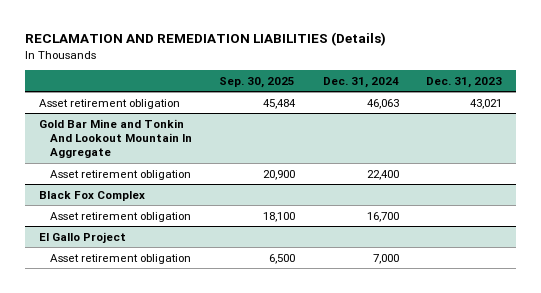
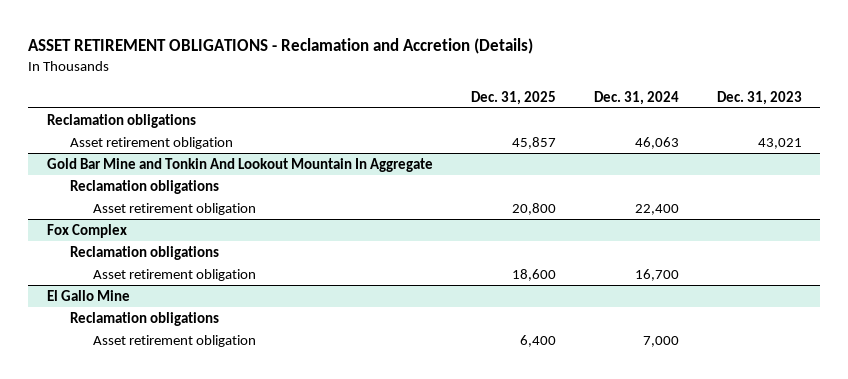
[24,31,386,46] RECLAMATION AND REMEDIATION LIABILITIES (Details) -> [27,37,533,54] ASSET RETIREMENT OBLIGATIONS - Reclamation and Accretion (Details)
[219,76,296,88] Sep. 30, 2025 -> none
none -> [470,90,556,105] Dec. 31, 2025
none -> [46,113,196,128] Reclamation obligations
none -> [69,179,219,194] Reclamation obligations
[38,190,145,201] Black Fox Complex -> [46,223,127,238] Fox Complex
none -> [69,245,219,260] Reclamation obligations
[38,231,126,243] El Gallo Project -> [46,289,130,301] El Gallo Mine
none -> [69,311,219,326] Reclamation obligations

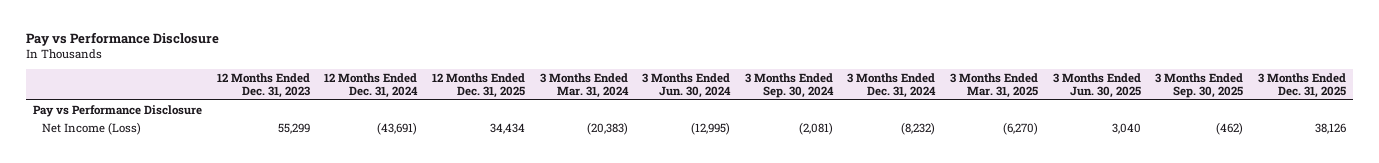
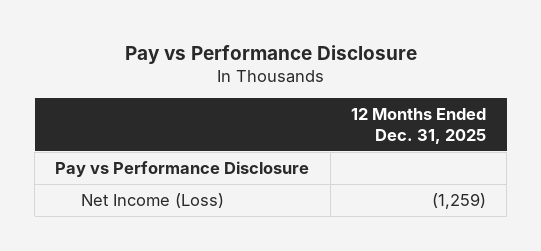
[216,73,310,99] 12 Months Ended Dec. 31, 2023 -> none
[324,73,419,99] 12 Months Ended Dec. 31, 2024 -> none
[539,73,629,99] 3 Months Ended Mar. 31, 2024 -> none
[642,73,732,99] 3 Months Ended Jun. 30, 2024 -> none
[744,73,834,99] 3 Months Ended Sep. 30, 2024 -> none
[847,73,937,99] 3 Months Ended Dec. 31, 2024 -> none
[950,73,1039,99] 3 Months Ended Mar. 31, 2025 -> none
[1052,73,1141,99] 3 Months Ended Jun. 30, 2025 -> none
[1155,73,1244,99] 3 Months Ended Sep. 30, 2025 -> none
[1258,73,1347,99] 3 Months Ended Dec. 31, 2025 -> none
[489,122,525,134] 34,434 -> [432,193,487,210] (1,259)

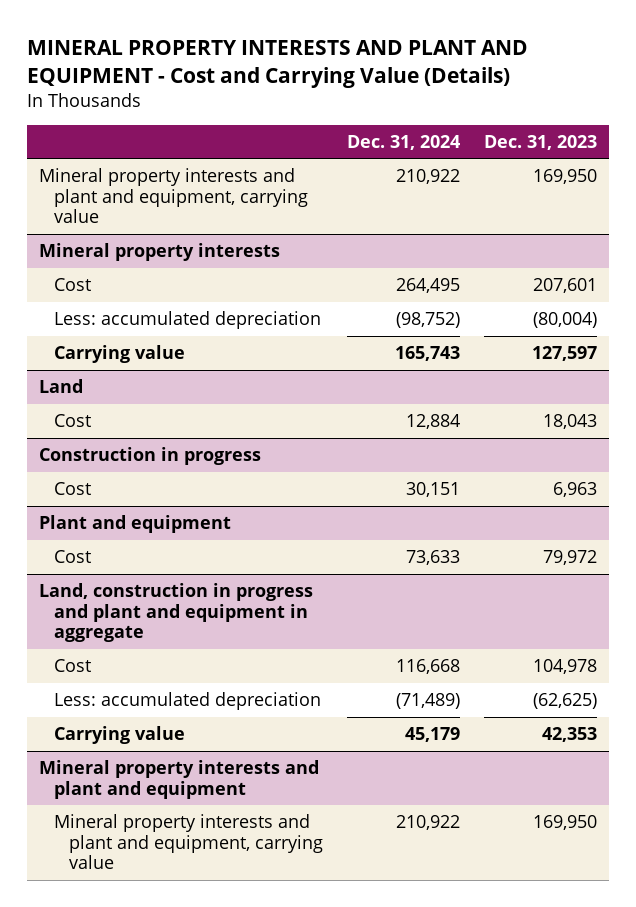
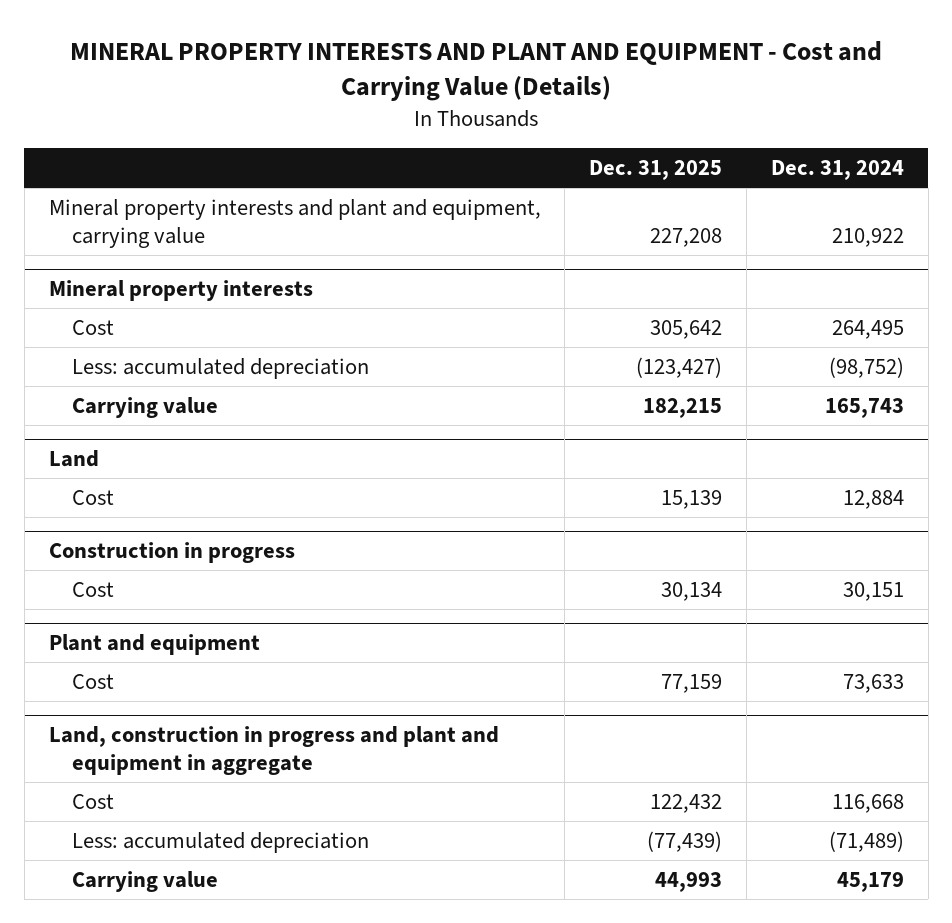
[483,134,597,150] Dec. 31, 2023 -> none
none -> [589,160,723,181] Dec. 31, 2025
[39,760,320,799] Mineral property interests and plant and equipment -> none
[53,814,323,870] Mineral property interests and plant and equipment, carrying value -> none

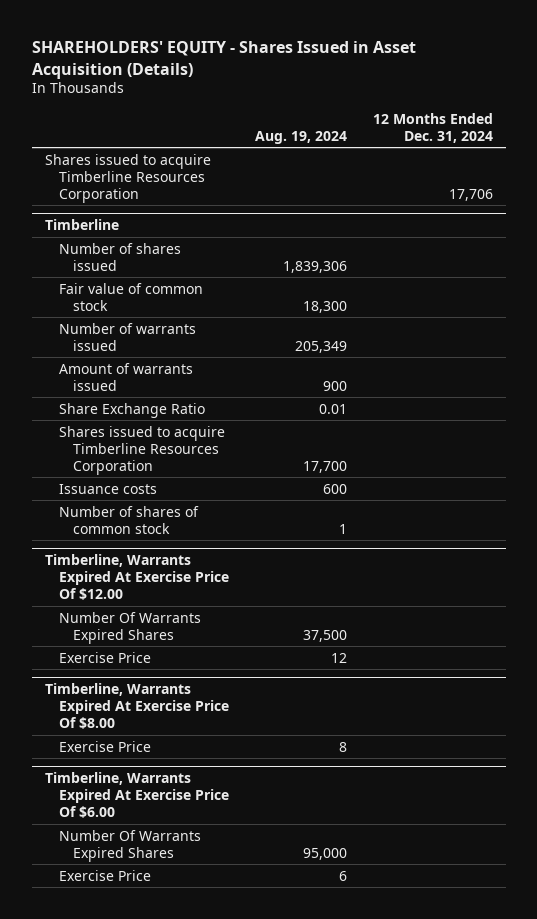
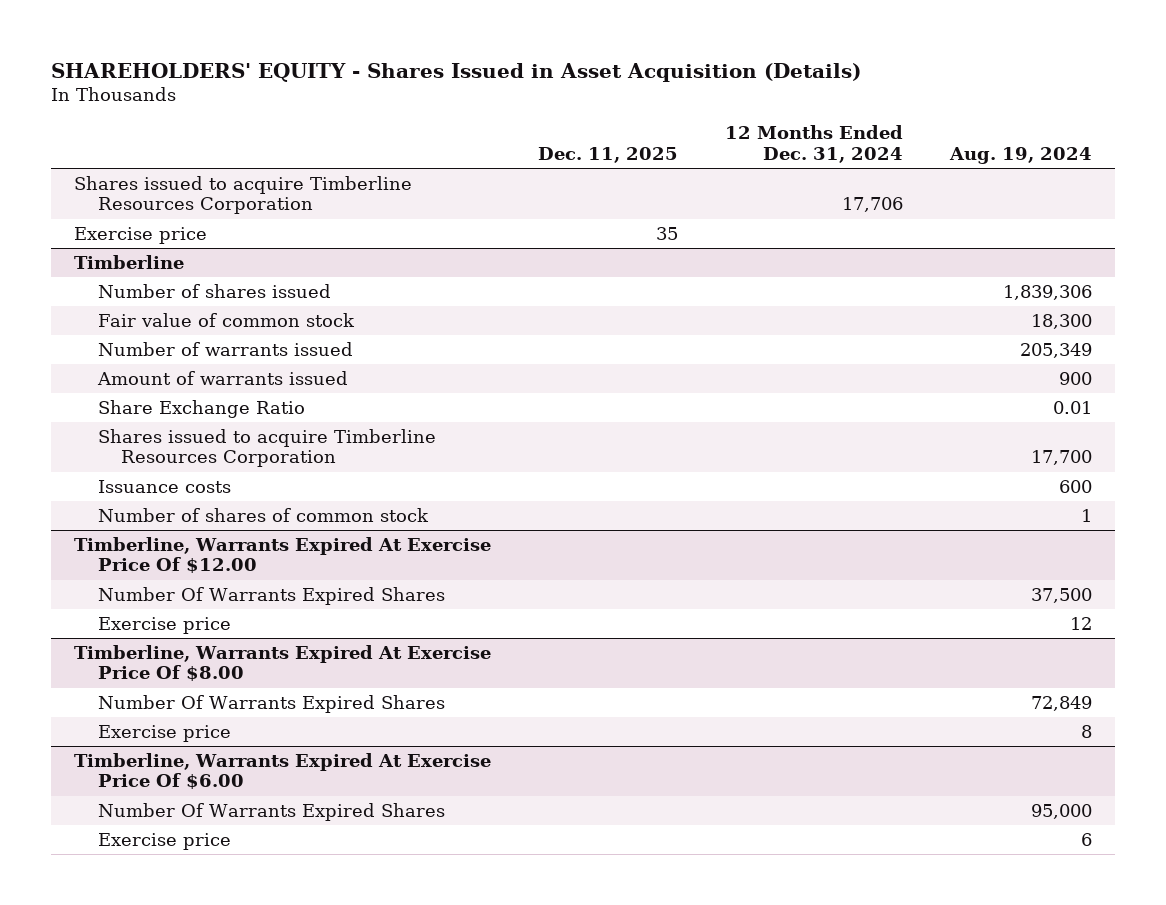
none -> [538,146,679,163] Dec. 11, 2025
none -> [74,226,208,244] Exercise price
[58,651,151,663] Exercise Price -> [97,616,231,634] Exercise price
none -> [97,694,445,713] Number Of Warrants Expired Shares
[58,740,151,752] Exercise Price -> [97,724,231,742] Exercise price
[58,869,151,881] Exercise Price -> [97,832,231,850] Exercise price

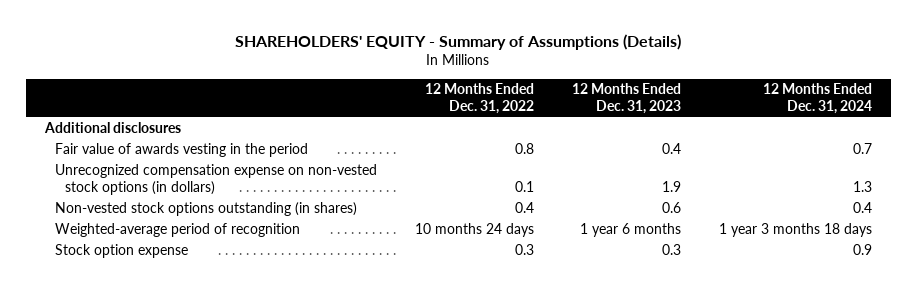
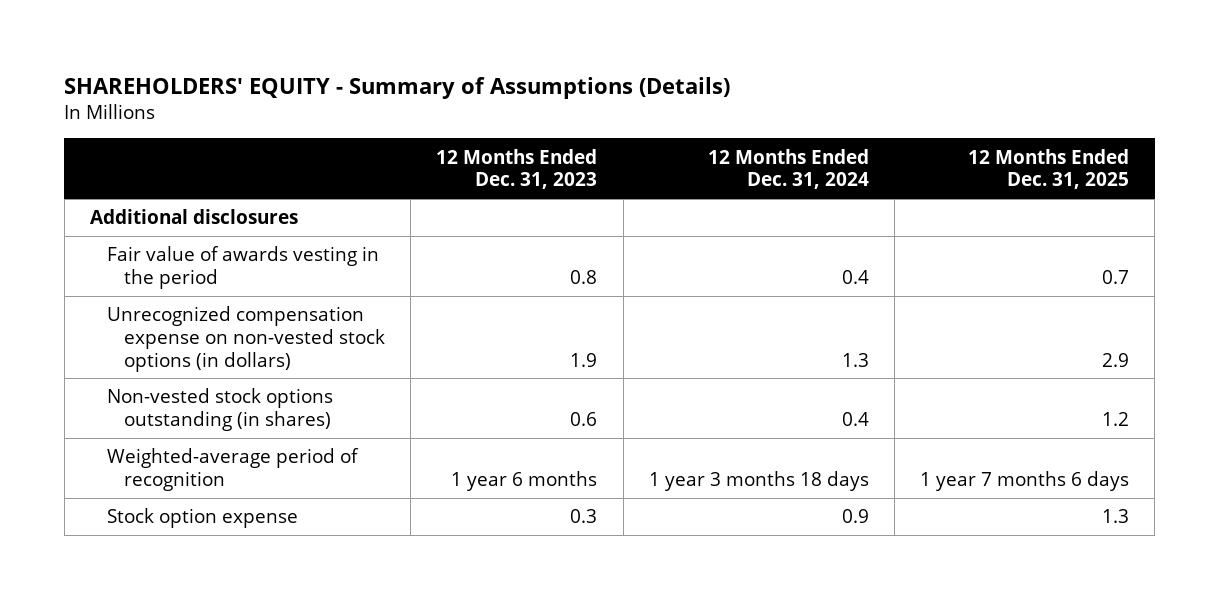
[424,83,534,114] 12 Months Ended Dec. 31, 2022 -> none
none -> [968,148,1130,190] 12 Months Ended Dec. 31, 2025
[661,143,681,155] 0.4 -> [570,269,598,284] 0.8
[852,143,872,155] 0.7 -> [841,269,869,284] 0.4

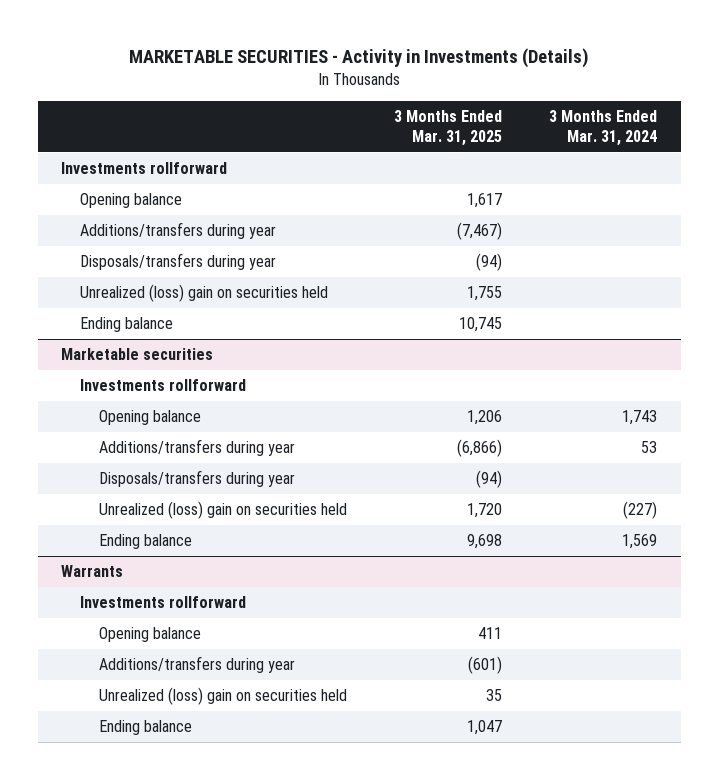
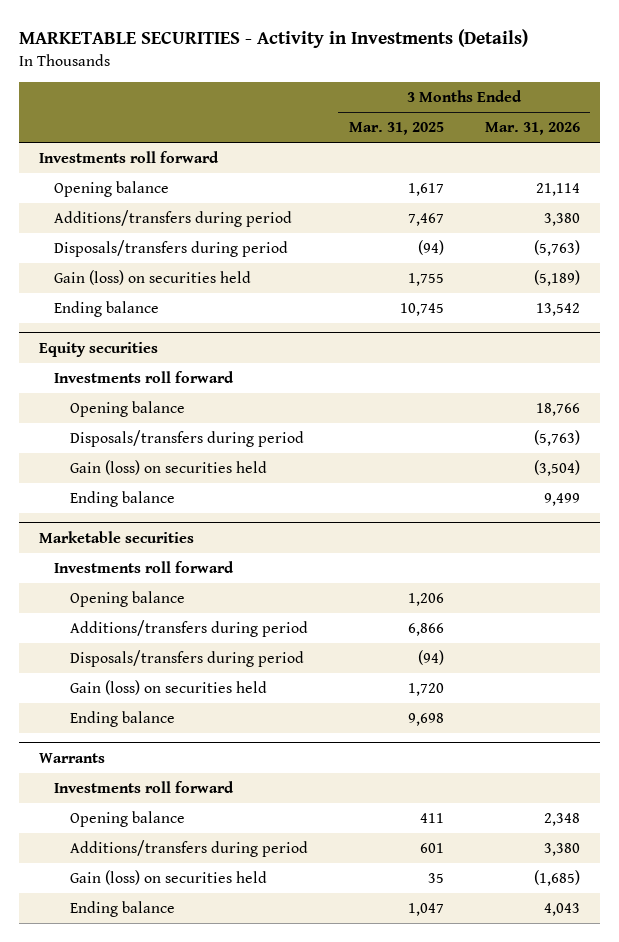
[549,110,658,147] 3 Months Ended Mar. 31, 2024 -> none
none -> [484,122,580,136] Mar. 31, 2026
[61,162,228,175] Investments rollforward -> [39,151,220,164] Investments roll forward
[80,222,277,240] Additions/transfers during year -> [54,210,293,228] Additions/transfers during period
[457,222,503,241] (7,467) -> [407,213,444,227] 7,467
[80,253,277,271] Disposals/transfers during year -> [54,240,289,258] Disposals/transfers during period
[80,284,329,303] Unrealized (loss) gain on securities held -> [54,270,252,286] Gain (loss) on securities held
none -> [39,341,159,357] Equity securities
none -> [54,371,235,384] Investments roll forward
none -> [69,401,185,418] Opening balance
none -> [69,430,304,448] Disposals/transfers during period
none -> [69,460,267,476] Gain (loss) on securities held
none -> [69,491,175,508] Ending balance
[80,379,247,392] Investments rollforward -> [54,561,235,574] Investments roll forward
[99,439,296,457] Additions/transfers during year -> [69,620,308,638] Additions/transfers during period
[457,439,503,458] (6,866) -> [407,623,444,637] 6,866
[99,470,296,488] Disposals/transfers during year -> [69,650,304,668] Disposals/transfers during period
[99,501,348,520] Unrealized (loss) gain on securities held -> [69,680,267,696] Gain (loss) on securities held
[80,596,247,609] Investments rollforward -> [54,781,235,794] Investments roll forward
[99,656,296,674] Additions/transfers during year -> [69,840,308,858] Additions/transfers during period
[468,656,503,675] (601) -> [419,843,444,854] 601
[99,687,348,706] Unrealized (loss) gain on securities held -> [69,870,267,886] Gain (loss) on securities held

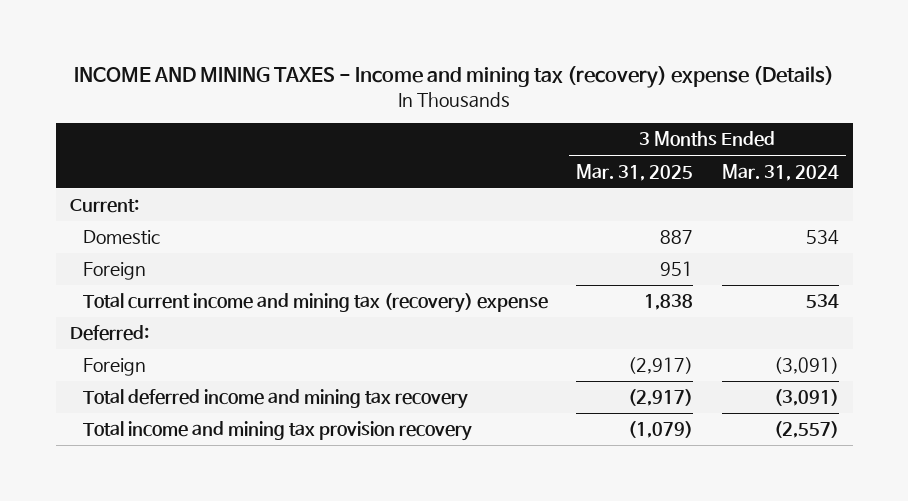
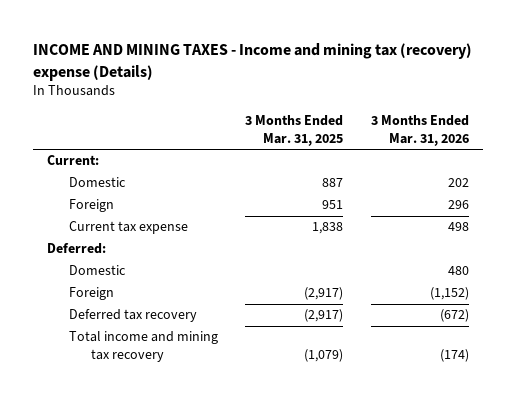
[721,163,839,181] Mar. 31, 2024 -> none
none -> [370,114,469,146] 3 Months Ended Mar. 31, 2026
[82,293,548,314] Total current income and mining tax (recovery) expense -> [68,221,188,235] Current tax expense
none -> [68,265,126,276] Domestic
[82,389,468,410] Total deferred income and mining tax recovery -> [68,309,197,323] Deferred tax recovery
[82,421,472,442] Total income and mining tax provision recovery -> [68,331,218,363] Total income and mining tax recovery

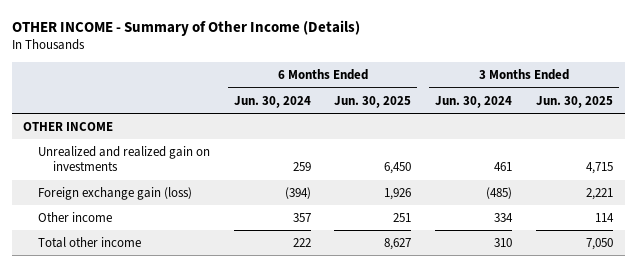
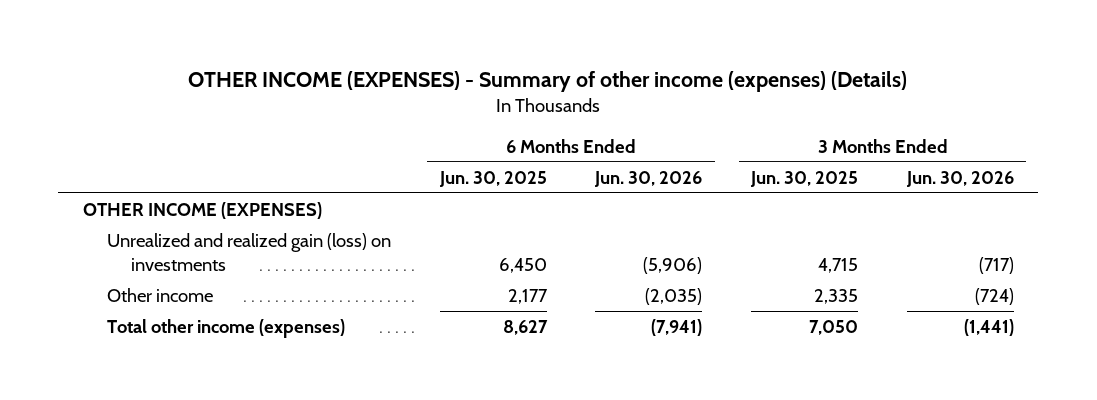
[11,19,360,36] OTHER INCOME - Summary of Other Income (Details) -> [188,71,908,93] OTHER INCOME (EXPENSES) - Summary of other income (expenses) (Details)
[233,95,311,108] Jun. 30, 2024 -> none
[435,95,513,108] Jun. 30, 2024 -> none
none -> [594,170,703,187] Jun. 30, 2026
none -> [906,170,1015,187] Jun. 30, 2026
[38,187,193,201] Foreign exchange gain (loss) -> none
[23,122,114,132] OTHER INCOME -> [82,202,322,220] OTHER INCOME (EXPENSES)
[38,146,211,172] Unrealized and realized gain on investments -> [106,233,391,272] Unrealized and realized gain (loss) on investments
[393,213,412,223] 251 -> [507,289,548,305] 2,177
[594,213,614,223] 114 -> [814,289,859,305] 2,335
[38,237,142,249] Total other income -> [106,319,345,339] Total other income (expenses)

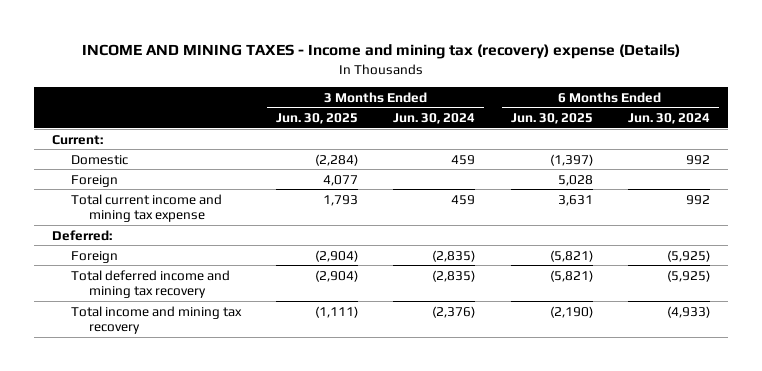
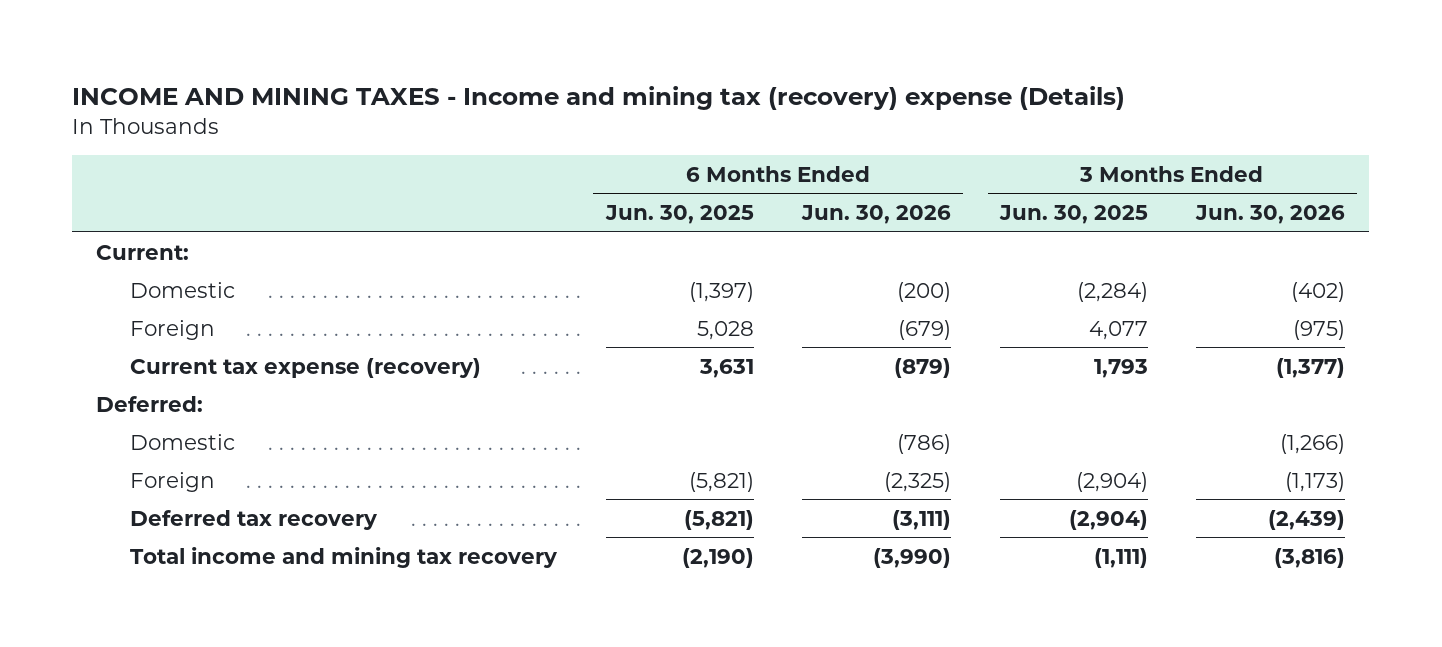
[393,112,476,124] Jun. 30, 2024 -> none
[627,112,710,124] Jun. 30, 2024 -> none
none -> [801,205,952,225] Jun. 30, 2026
none -> [1195,205,1346,225] Jun. 30, 2026
[70,193,222,223] Total current income and mining tax expense -> [130,357,482,378] Current tax expense (recovery)
none -> [130,433,236,450] Domestic
[70,269,230,299] Total deferred income and mining tax recovery -> [130,509,379,530] Deferred tax recovery

